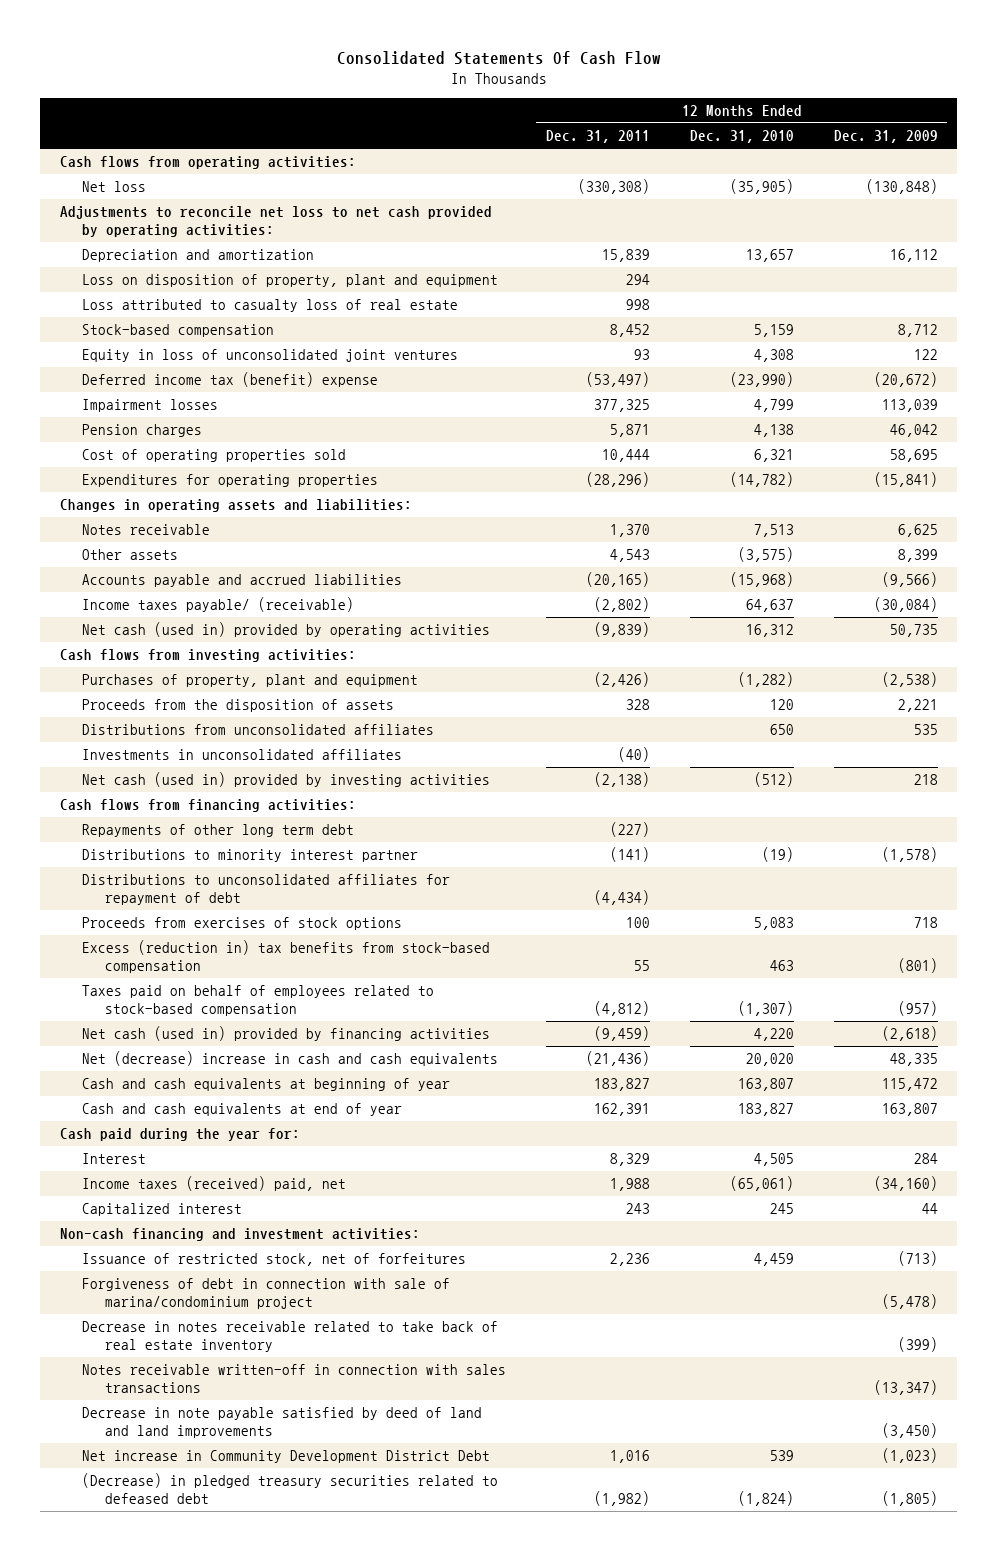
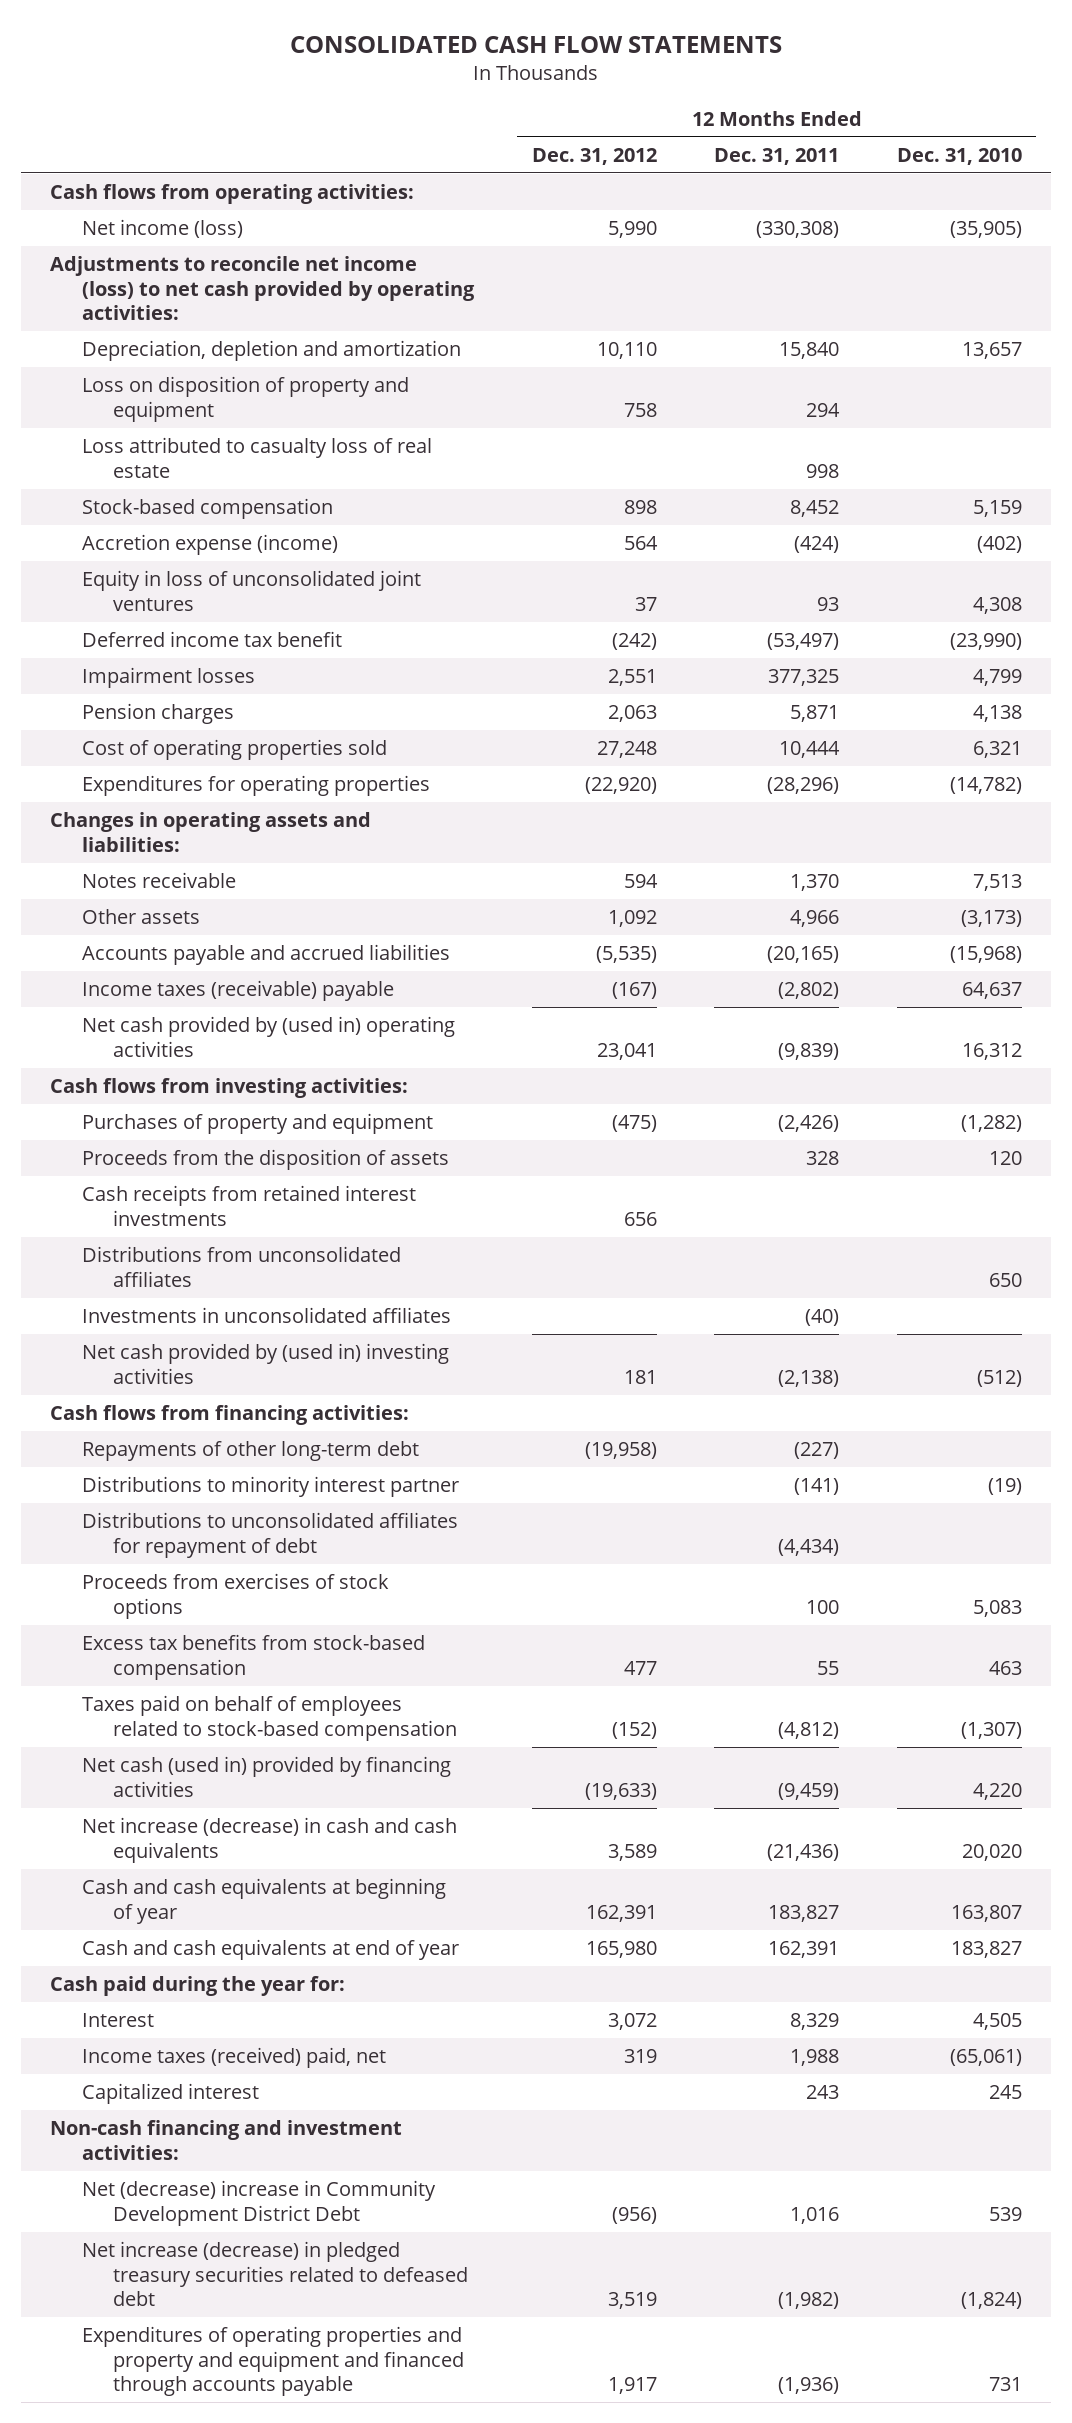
[336,50,661,65] Consolidated Statements Of Cash Flow -> [290,35,783,53] CONSOLIDATED CASH FLOW STATEMENTS
[833,130,938,144] Dec. 31, 2009 -> none
none -> [531,147,657,165] Dec. 31, 2012
[82,181,147,193] Net loss -> [81,219,243,239] Net income (loss)
[59,206,492,238] Adjustments to reconcile net loss to net cash provided by operating activities: -> [50,256,475,321] Adjustments to reconcile net income (loss) to net cash provided by operating activities:
[82,249,315,263] Depreciation and amortization -> [81,340,461,362] Depreciation, depletion and amortization
[602,249,651,263] 15,839 -> [779,342,840,360] 15,840
[82,274,499,288] Loss on disposition of property, plant and equipment -> [81,376,409,422] Loss on disposition of property and equipment
none -> [81,534,338,556] Accretion expense (income)
[82,372,379,388] Deferred income tax (benefit) expense -> [81,631,342,648] Deferred income tax benefit
[610,549,651,563] 4,543 -> [790,910,840,928] 4,966
[737,547,794,563] (3,575) -> [961,910,1023,928] (3,173)
[82,597,355,613] Income taxes payable/ (receivable) -> [81,980,394,1002] Income taxes (receivable) payable
[82,622,491,638] Net cash (used in) provided by operating activities -> [81,1016,455,1057] Net cash provided by (used in) operating activities
[82,674,419,688] Purchases of property, plant and equipment -> [81,1113,433,1135] Purchases of property and equipment
none -> [81,1185,416,1226] Cash receipts from retained interest investments
[82,772,491,788] Net cash (used in) provided by investing activities -> [81,1343,449,1384] Net cash provided by (used in) investing activities
[82,824,355,838] Repayments of other long term debt -> [81,1441,419,1462] Repayments of other long-term debt
[82,940,491,974] Excess (reduction in) tax benefits from stock-based compensation -> [81,1634,425,1680] Excess tax benefits from stock-based compensation
[82,1051,499,1067] Net (decrease) increase in cash and cash equivalents -> [81,1817,457,1863] Net increase (decrease) in cash and cash equivalents
[82,1253,467,1267] Issuance of restricted stock, net of forfeitures -> none
[82,1278,451,1310] Forgiveness of debt in connection with sale of marina/condominium project -> none
[82,1321,499,1353] Decrease in notes receivable related to take back of real estate inventory -> none
[82,1364,507,1394] Notes receivable written-off in connection with sales transactions -> none
[82,1407,483,1439] Decrease in note payable satisfied by deed of land and land improvements -> none
[82,1450,491,1464] Net increase in Community Development District Debt -> [81,2180,436,2226] Net (decrease) increase in Community Development District Debt
[82,1473,499,1505] (Decrease) in pledged treasury securities related to defeased debt -> [81,2241,469,2307] Net increase (decrease) in pledged treasury securities related to defeased debt
none -> [81,2326,465,2397] Expenditures of operating properties and property and equipment and financed through accounts payable

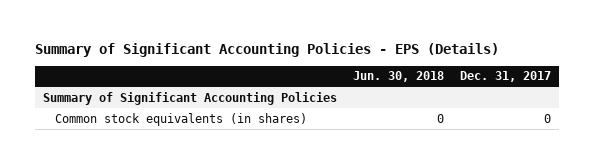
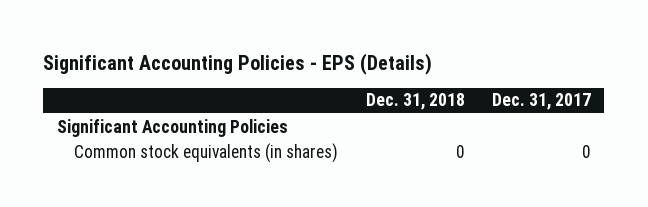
[34,42,499,57] Summary of Significant Accounting Policies - EPS (Details) -> [43,53,433,76] Significant Accounting Policies - EPS (Details)
[352,71,444,83] Jun. 30, 2018 -> none
none -> [365,93,465,111] Dec. 31, 2018
[42,91,337,105] Summary of Significant Accounting Policies -> [56,118,288,137] Significant Accounting Policies

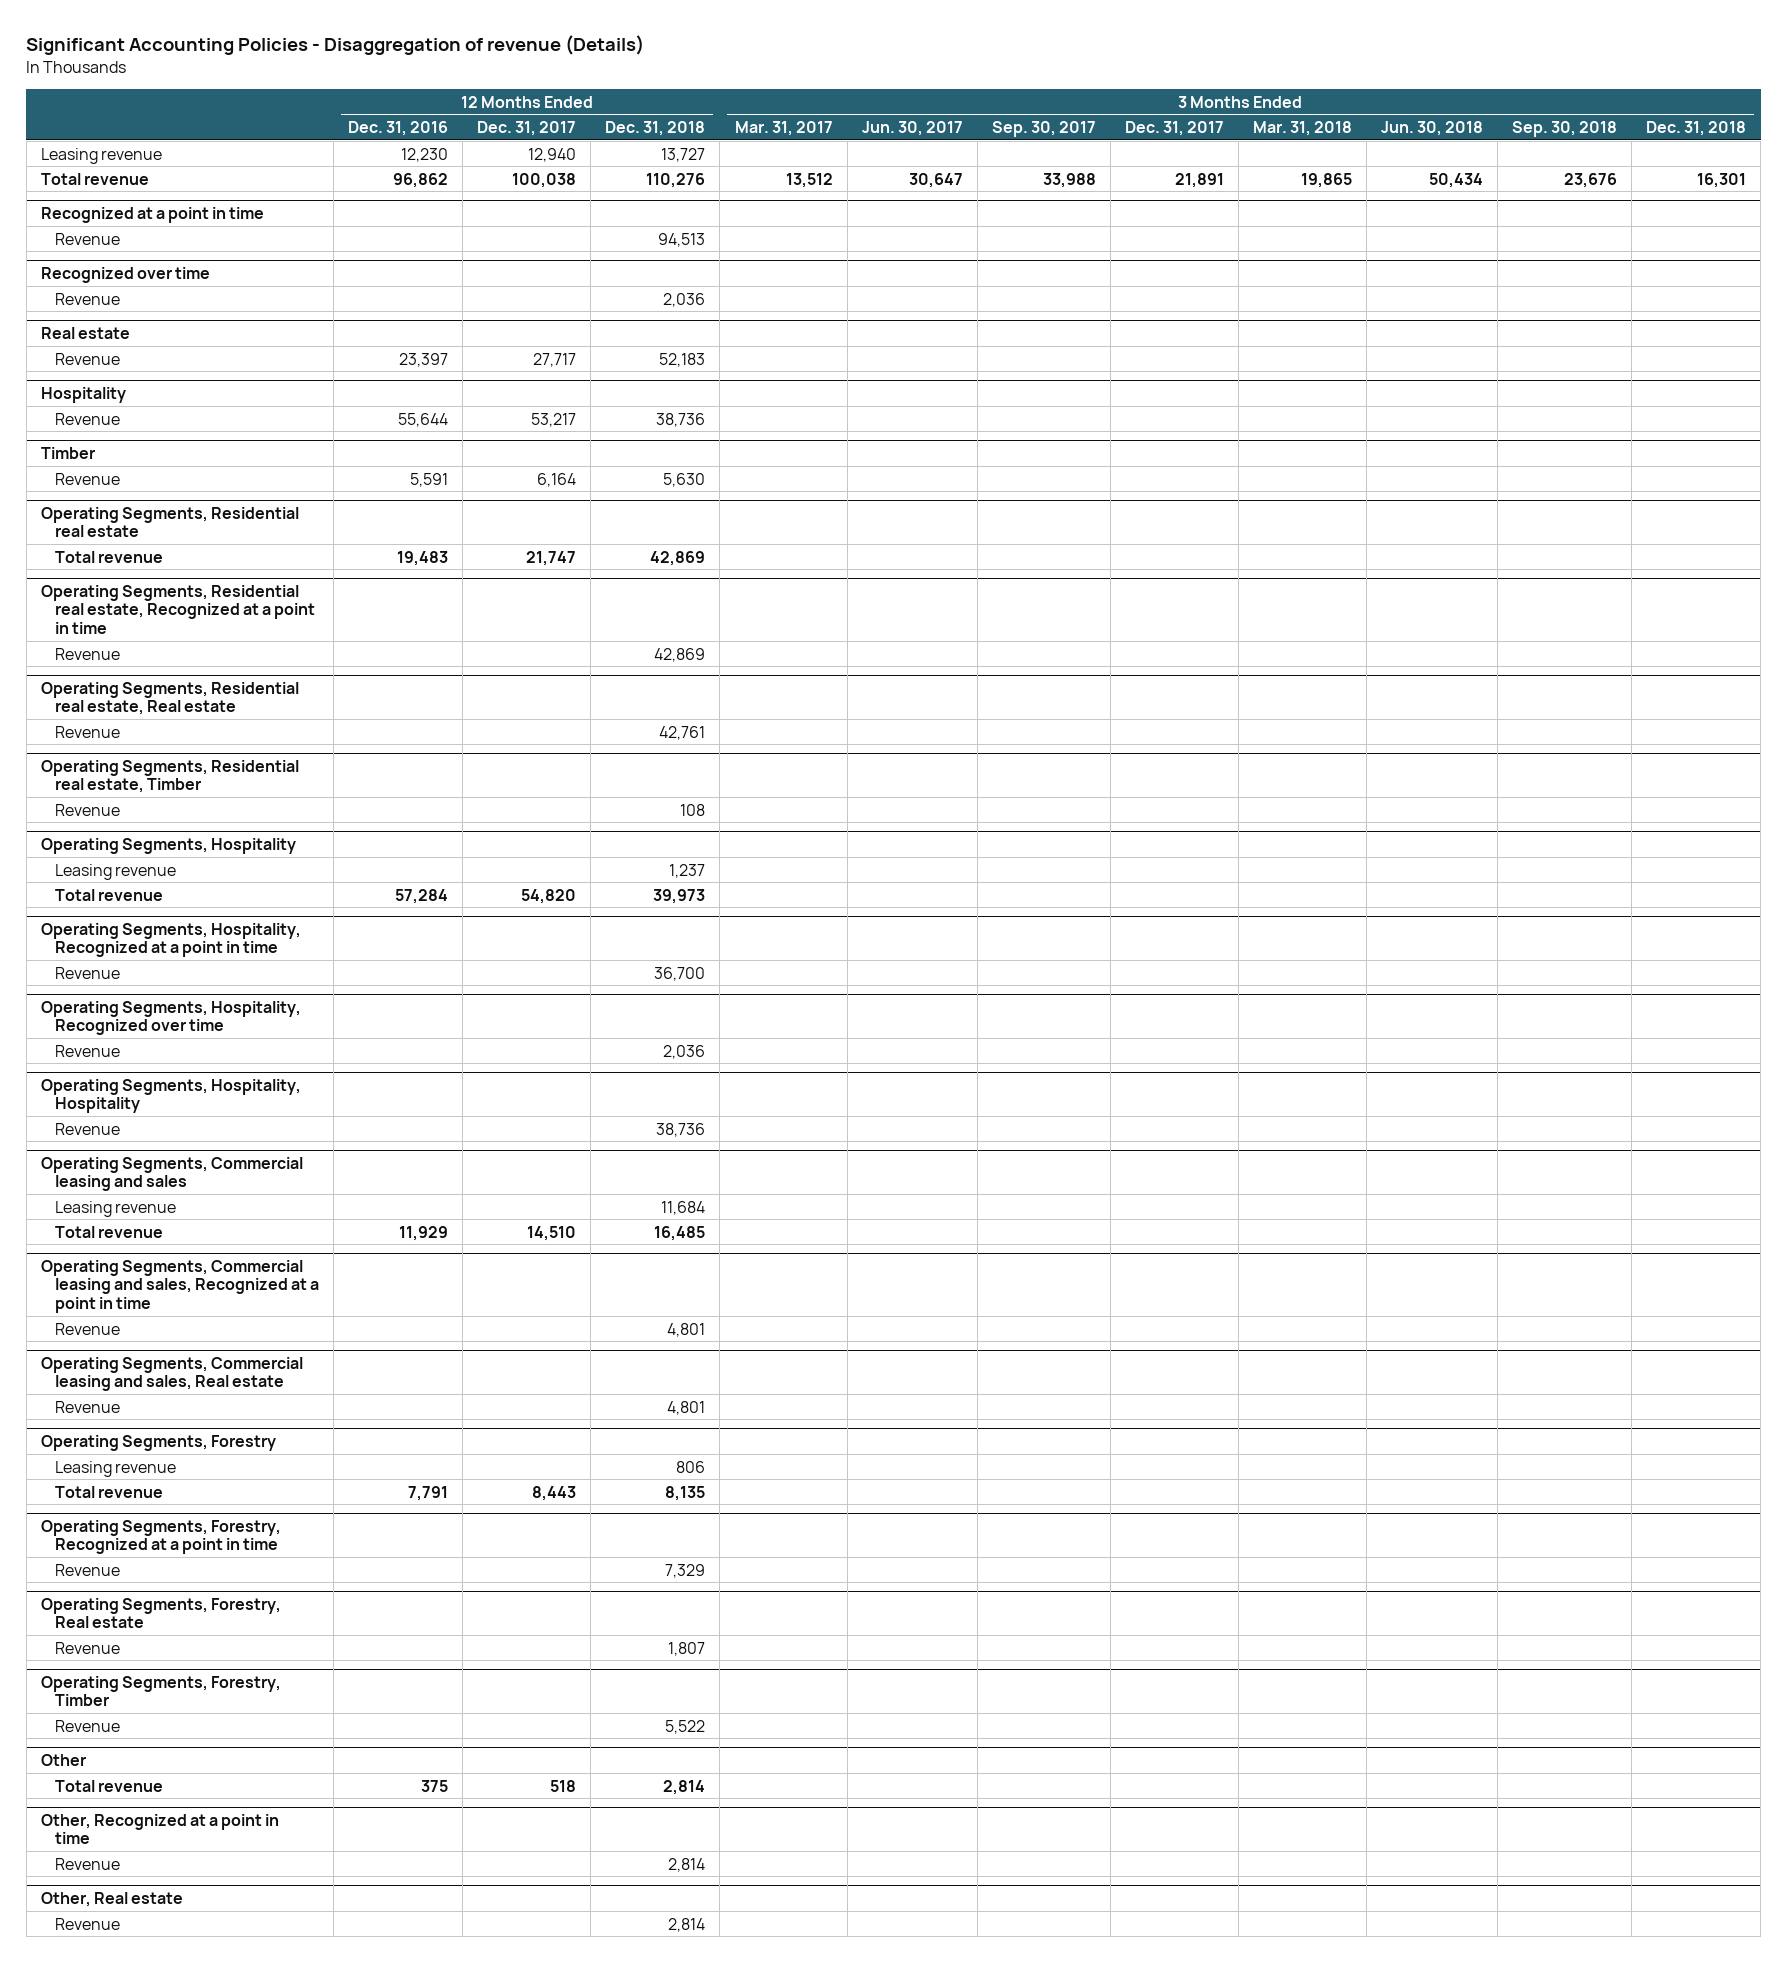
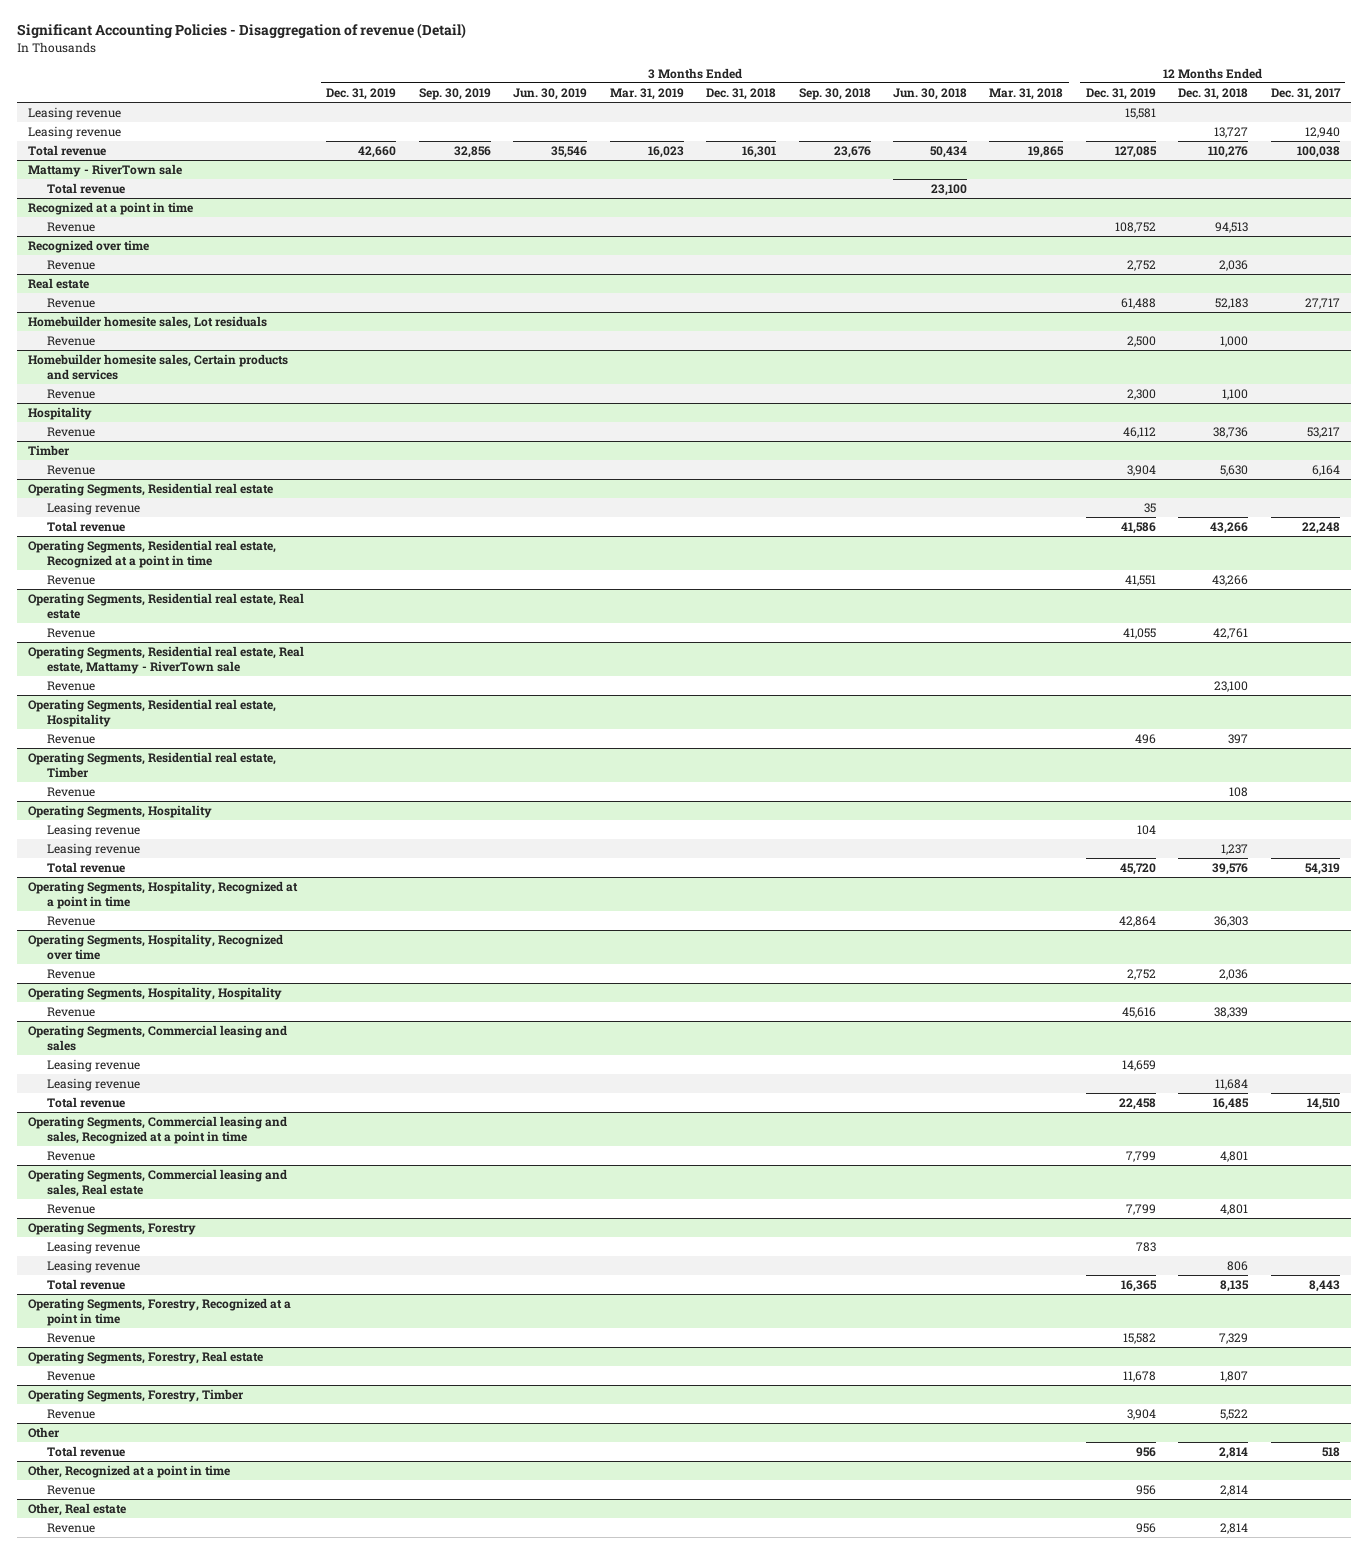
[26,35,645,56] Significant Accounting Policies - Disaggregation of revenue (Details) -> [16,23,466,40] Significant Accounting Policies - Disaggregation of revenue (Detail)
[348,121,449,137] Dec. 31, 2016 -> none
[734,121,833,137] Mar. 31, 2017 -> none
[861,121,963,137] Jun. 30, 2017 -> none
[991,121,1096,138] Sep. 30, 2017 -> none
[1124,121,1224,137] Dec. 31, 2017 -> none
none -> [326,87,397,100] Dec. 31, 2019
none -> [418,87,491,100] Sep. 30, 2019
none -> [513,87,588,100] Jun. 30, 2019
none -> [609,87,684,100] Mar. 31, 2019
none -> [1085,87,1156,100] Dec. 31, 2019
none -> [27,106,121,120] Leasing revenue
none -> [27,163,182,177] Mattamy - RiverTown sale
none -> [46,182,125,194] Total revenue
none -> [27,315,267,329] Homebuilder homesite sales, Lot residuals
none -> [46,335,95,346] Revenue
none -> [27,353,288,381] Homebuilder homesite sales, Certain products and services
none -> [46,388,95,399] Revenue
none -> [46,501,140,515] Leasing revenue
[526,550,577,566] 21,747 -> [1301,521,1340,534] 22,248
[650,550,706,566] 42,869 -> [1210,521,1249,534] 43,266
[654,647,706,662] 42,869 -> [1212,574,1249,586] 43,266
none -> [27,645,304,675] Operating Segments, Residential real estate, Real estate, Mattamy - RiverTown sale
none -> [46,680,95,691] Revenue
none -> [27,698,276,728] Operating Segments, Residential real estate, Hospitality
none -> [46,733,95,744] Revenue
none -> [46,823,140,837] Leasing revenue
[521,888,577,904] 54,820 -> [1304,862,1340,875] 54,319
[653,888,706,904] 39,973 -> [1212,862,1249,875] 39,576
[654,966,706,981] 36,700 -> [1214,915,1249,927] 36,303
[656,1122,706,1137] 38,736 -> [1214,1006,1249,1018] 38,339
none -> [46,1058,140,1072] Leasing revenue
none -> [46,1240,140,1254] Leasing revenue

